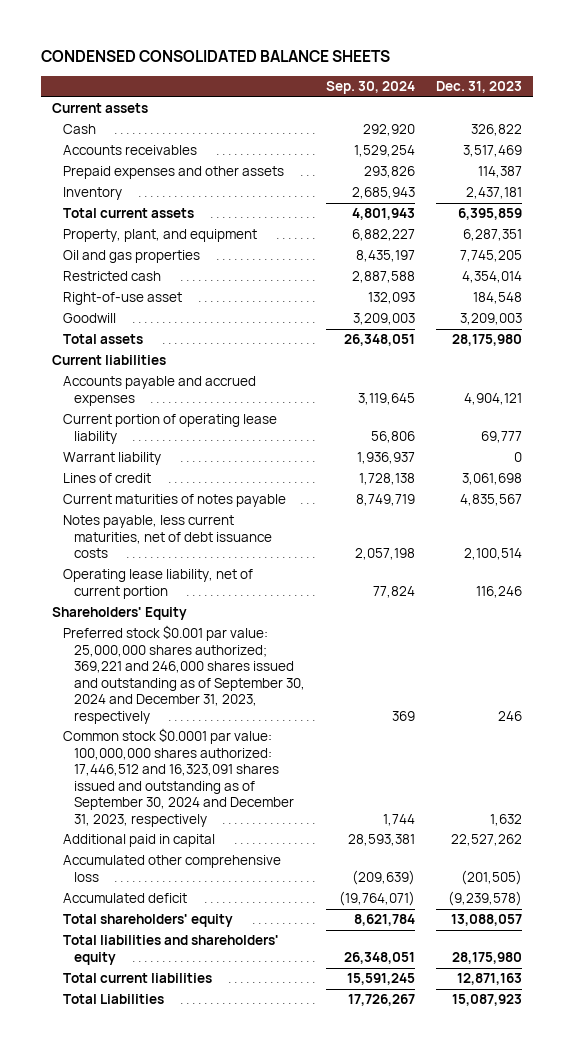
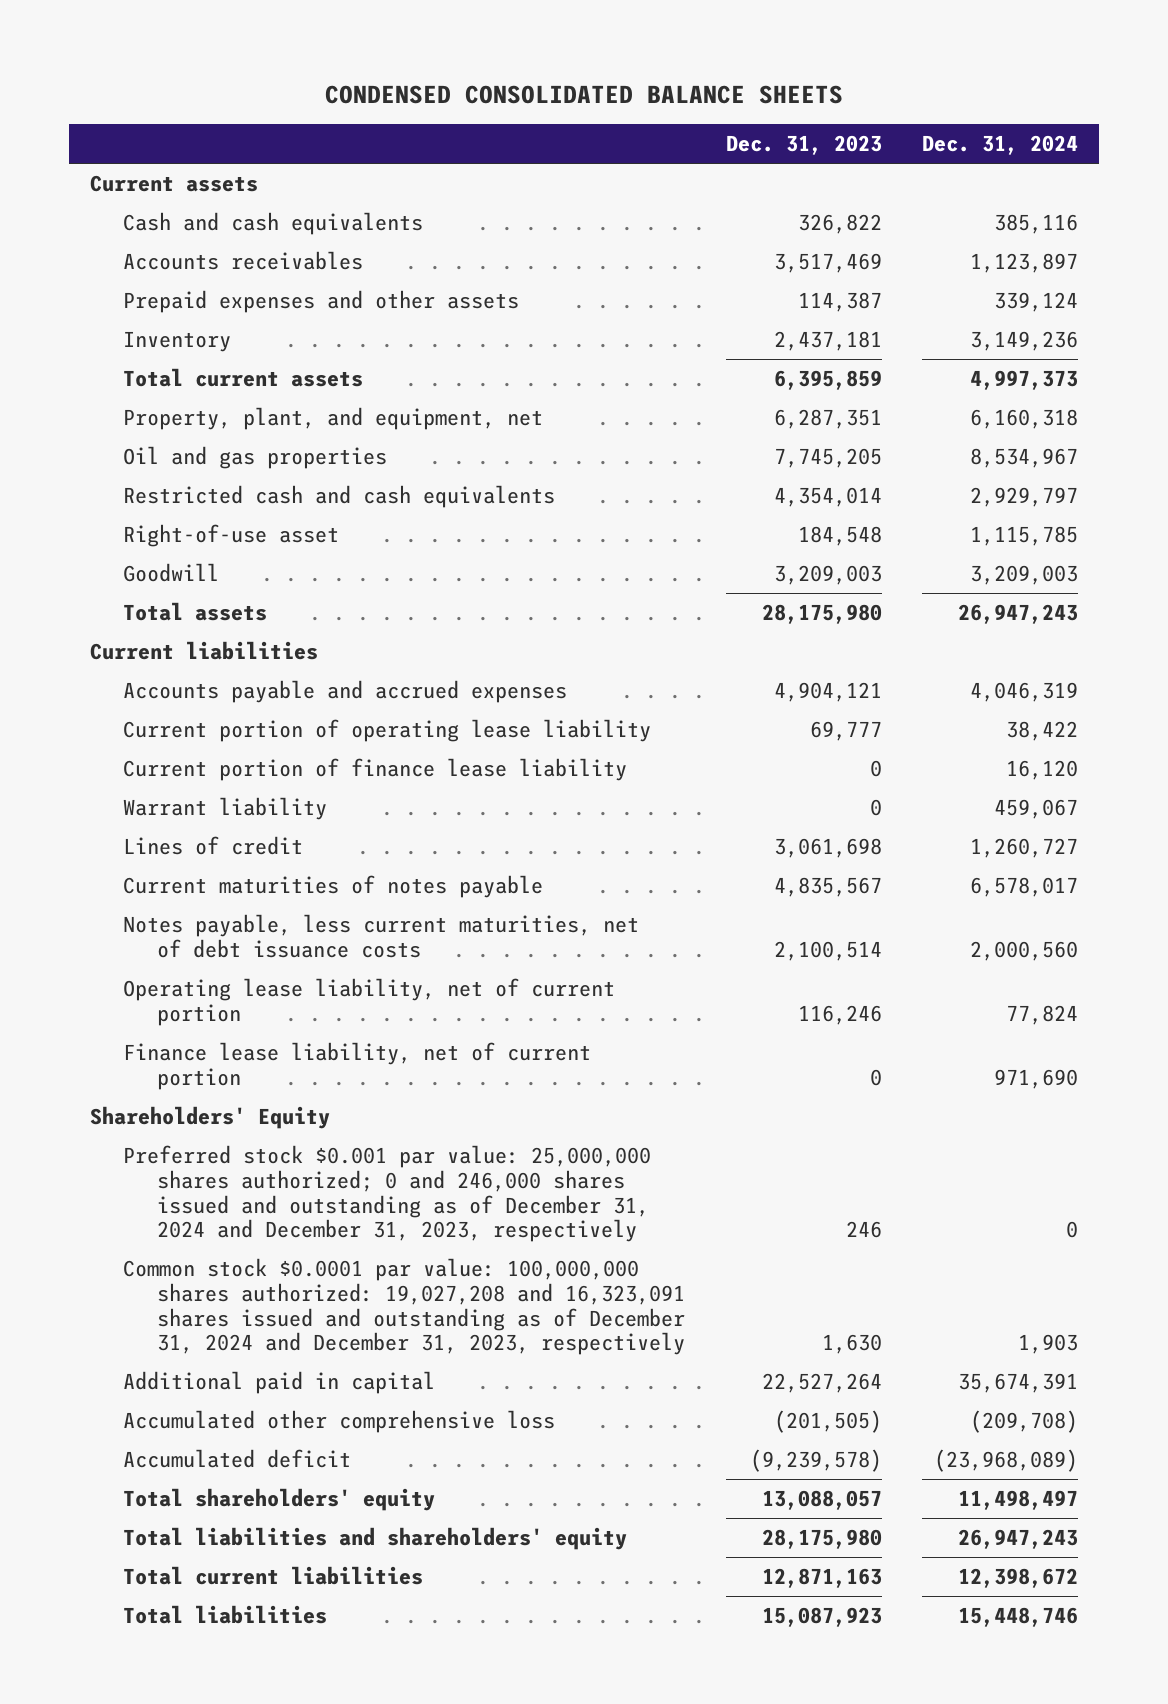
[326,81,416,95] Sep. 30, 2024 -> none
none -> [922,135,1079,156] Dec. 31, 2024
[62,124,96,135] Cash -> [123,212,424,236] Cash and cash equivalents
[62,229,257,243] Property, plant, and equipment -> [123,407,544,431] Property, plant, and equipment, net
[62,271,161,282] Restricted cash -> [123,485,556,509] Restricted cash and cash equivalents
none -> [123,758,628,782] Current portion of finance lease liability
none -> [123,1042,592,1090] Finance lease liability, net of current portion
[62,625,305,724] Preferred stock $0.001 par value: 25,000,000 shares authorized; 369,221 and 246,000 shares issued and outstanding as of September 30, 2024 and December 31, 2023, respectively -> [123,1145,652,1243] Preferred stock $0.001 par value: 25,000,000 shares authorized; 0 and 246,000 shares issued and outstanding as of December 31, 2024 and December 31, 2023, respectively
[62,728,294,827] Common stock $0.0001 par value: 100,000,000 shares authorized: 17,446,512 and 16,323,091 shares issued and outstanding as of September 30, 2024 and December 31, 2023, respectively -> [123,1258,685,1356] Common stock $0.0001 par value: 100,000,000 shares authorized: 19,027,208 and 16,323,091 shares issued and outstanding as of December 31, 2024 and December 31, 2023, respectively
[490,813,523,826] 1,632 -> [821,1334,882,1355] 1,630
[451,834,523,847] 22,527,262 -> [761,1373,882,1394] 22,527,264
[62,994,164,1005] Total Liabilities -> [123,1605,328,1625] Total liabilities

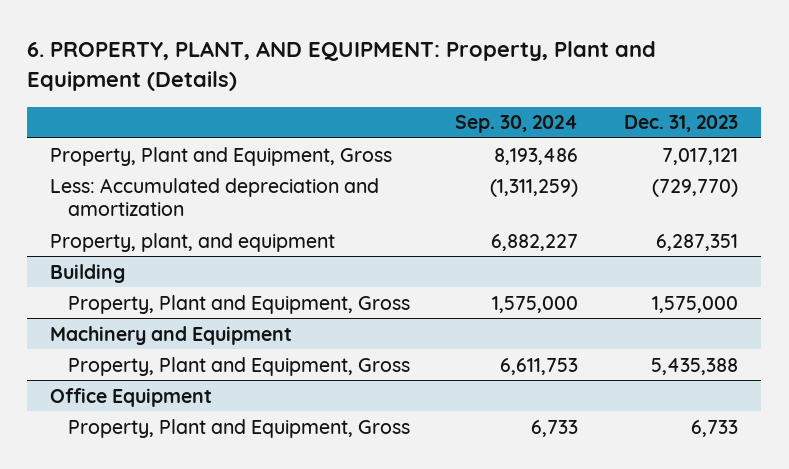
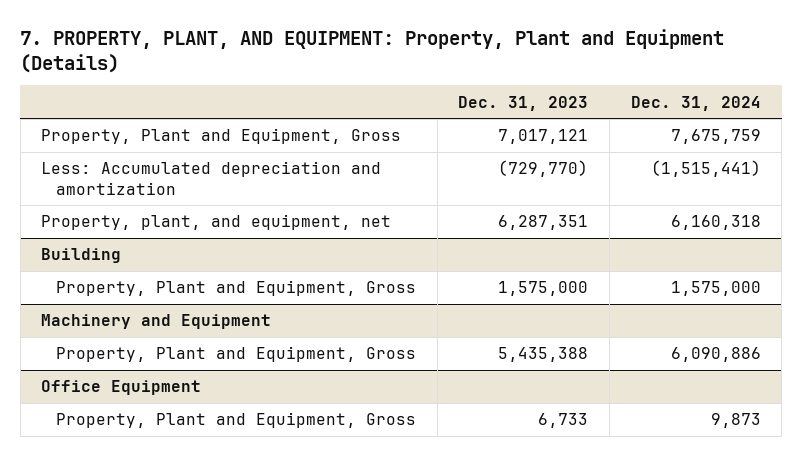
[27,41,657,92] 6. PROPERTY, PLANT, AND EQUIPMENT: Property, Plant and Equipment (Details) -> [20,28,725,73] 7. PROPERTY, PLANT, AND EQUIPMENT: Property, Plant and Equipment (Details)
[455,115,579,134] Sep. 30, 2024 -> none
none -> [630,95,761,111] Dec. 31, 2024
[50,232,336,252] Property, plant, and equipment -> [41,214,392,231] Property, plant, and equipment, net

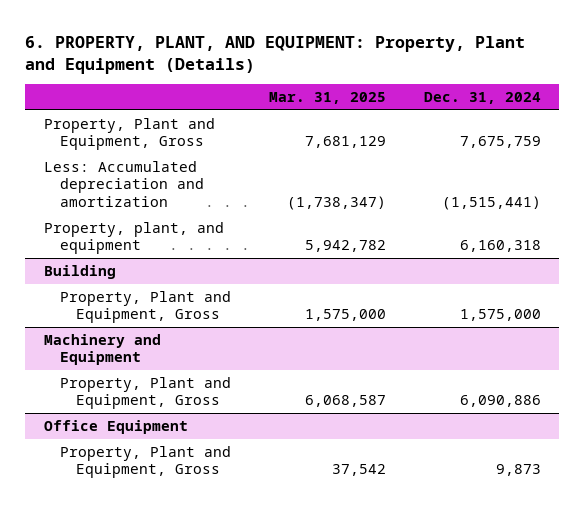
[20,28,725,73] 7. PROPERTY, PLANT, AND EQUIPMENT: Property, Plant and Equipment (Details) -> [25,35,526,74] 6. PROPERTY, PLANT, AND EQUIPMENT: Property, Plant and Equipment (Details)
[458,95,589,111] Dec. 31, 2023 -> none
none -> [268,92,386,105] Mar. 31, 2025
[41,214,392,231] Property, plant, and equipment, net -> [44,221,225,255] Property, plant, and equipment

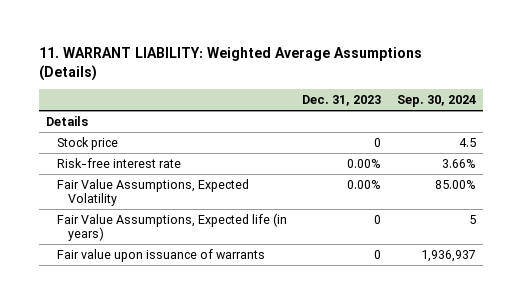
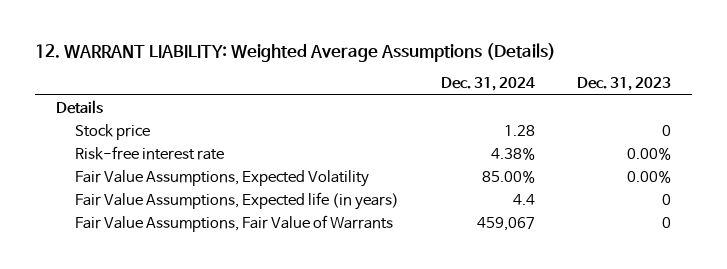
[38,46,422,81] 11. WARRANT LIABILITY: Weighted Average Assumptions (Details) -> [34,43,556,63] 12. WARRANT LIABILITY: Weighted Average Assumptions (Details)
[396,95,476,108] Sep. 30, 2024 -> none
none -> [441,77,536,92] Dec. 31, 2024
[57,248,266,262] Fair value upon issuance of warrants -> [74,214,393,232] Fair Value Assumptions, Fair Value of Warrants

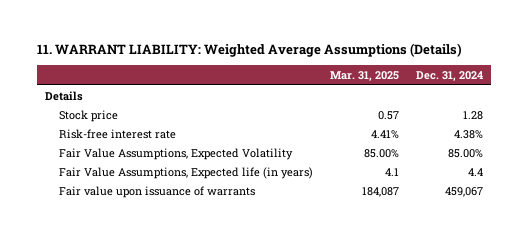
[34,43,556,63] 12. WARRANT LIABILITY: Weighted Average Assumptions (Details) -> [36,43,462,58] 11. WARRANT LIABILITY: Weighted Average Assumptions (Details)
[577,77,672,92] Dec. 31, 2023 -> none
none -> [330,71,400,82] Mar. 31, 2025
[74,214,393,232] Fair Value Assumptions, Fair Value of Warrants -> [59,185,256,198] Fair value upon issuance of warrants

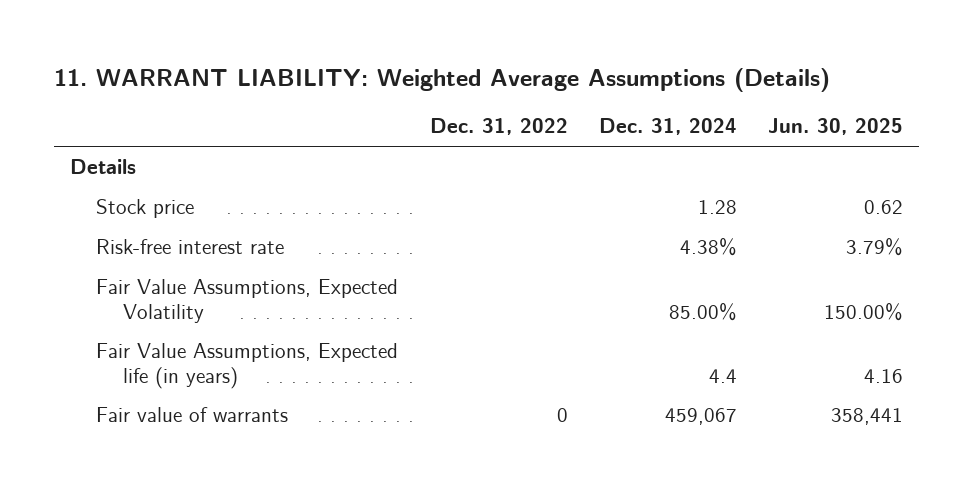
[330,71,400,82] Mar. 31, 2025 -> none
none -> [429,118,568,136] Dec. 31, 2022
none -> [768,118,904,136] Jun. 30, 2025
[59,185,256,198] Fair value upon issuance of warrants -> [96,407,289,423] Fair value of warrants

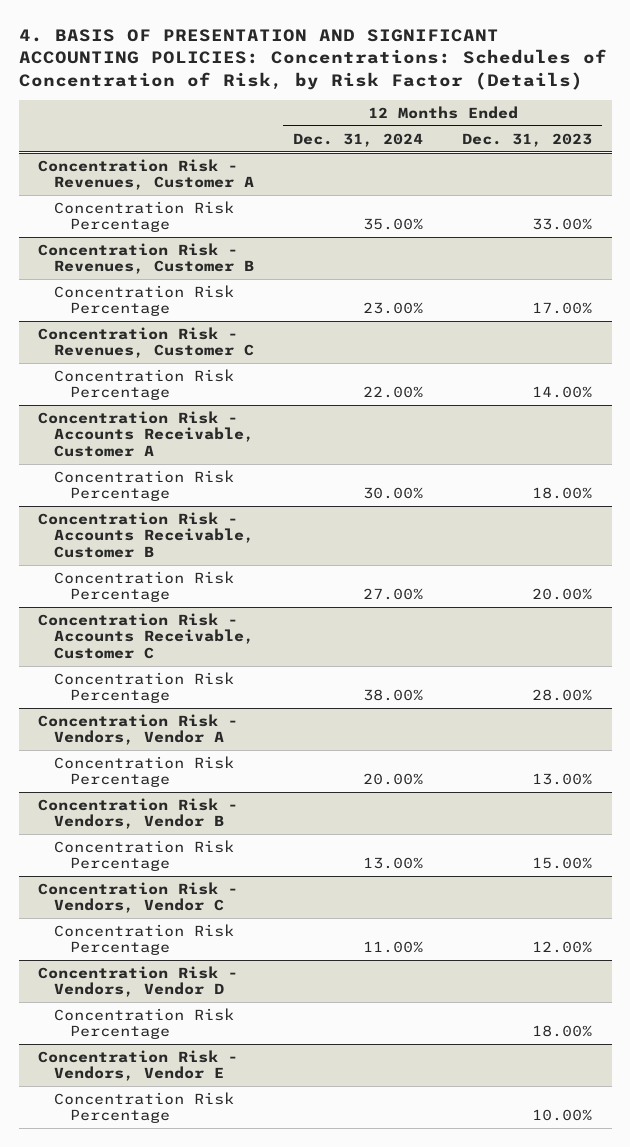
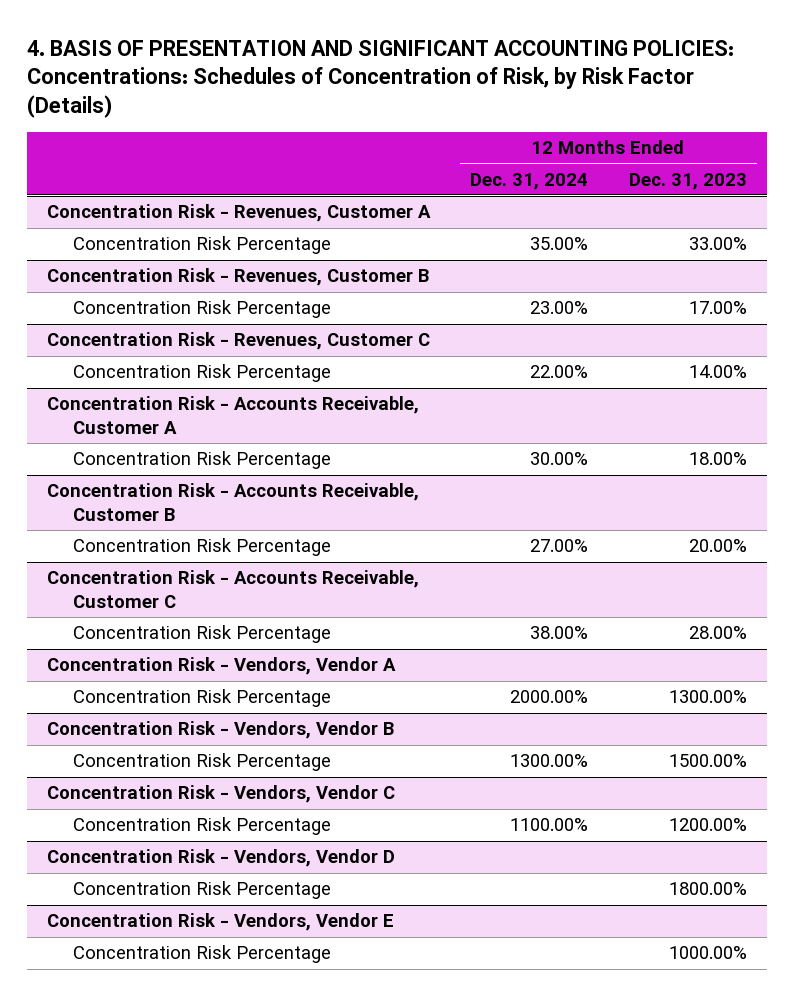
[362,773,423,786] 20.00% -> [510,690,589,704] 2000.00%
[532,773,593,786] 13.00% -> [668,690,747,704] 1300.00%
[362,857,423,870] 13.00% -> [510,754,589,768] 1300.00%
[532,857,593,870] 15.00% -> [668,754,747,768] 1500.00%
[362,941,423,954] 11.00% -> [510,818,589,832] 1100.00%
[532,941,593,954] 12.00% -> [668,818,747,832] 1200.00%
[532,1025,593,1038] 18.00% -> [668,882,747,896] 1800.00%
[532,1109,593,1122] 10.00% -> [668,946,747,960] 1000.00%

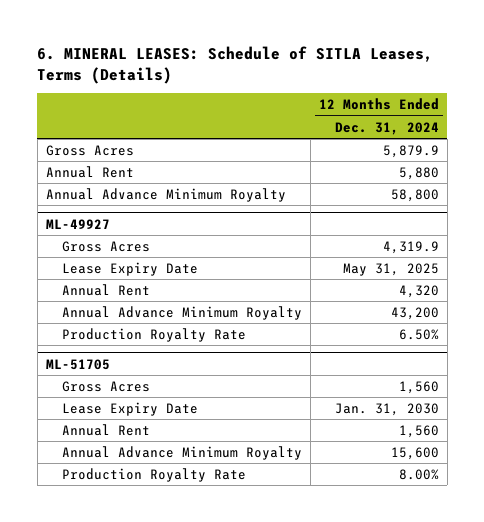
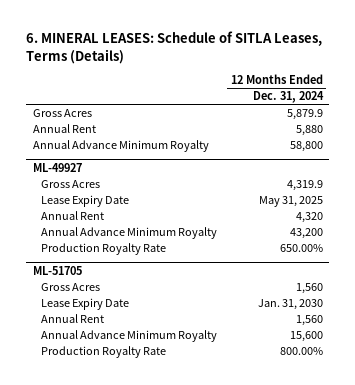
[398,329,439,341] 6.50% -> [279,244,323,253] 650.00%
[398,469,439,481] 8.00% -> [279,347,323,356] 800.00%

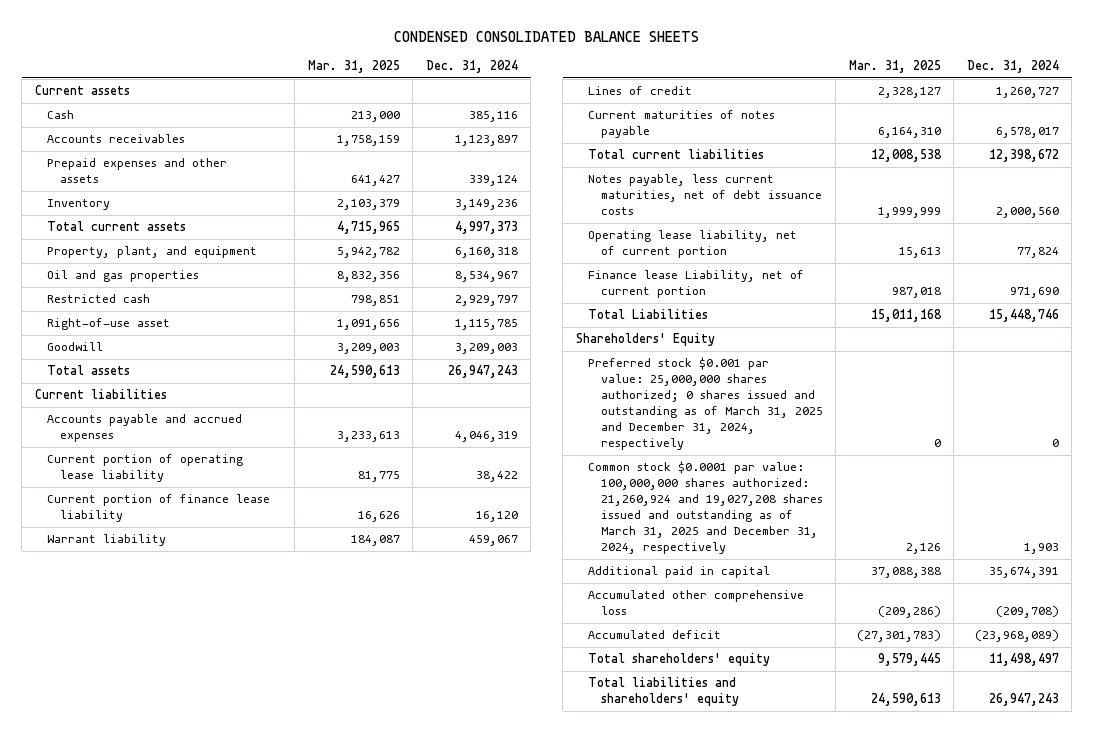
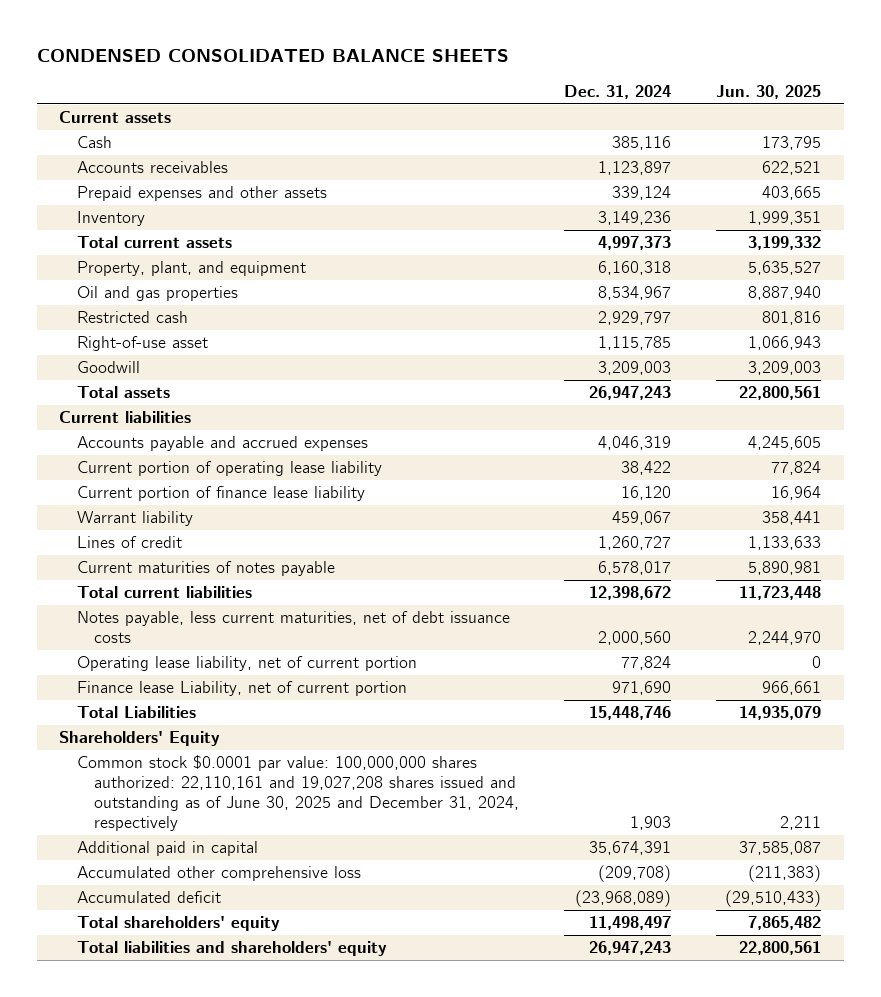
[307,60,400,74] Mar. 31, 2025 -> none
none -> [716,84,822,99] Jun. 30, 2025
[588,357,823,451] Preferred stock $0.001 par value: 25,000,000 shares authorized; 0 shares issued and outstanding as of March 31, 2025 and December 31, 2024, respectively -> none
[588,461,823,555] Common stock $0.0001 par value: 100,000,000 shares authorized: 21,260,924 and 19,027,208 shares issued and outstanding as of March 31, 2025 and December 31, 2024, respectively -> [76,755,520,832] Common stock $0.0001 par value: 100,000,000 shares authorized: 22,110,161 and 19,027,208 shares issued and outstanding as of June 30, 2025 and December 31, 2024, respectively

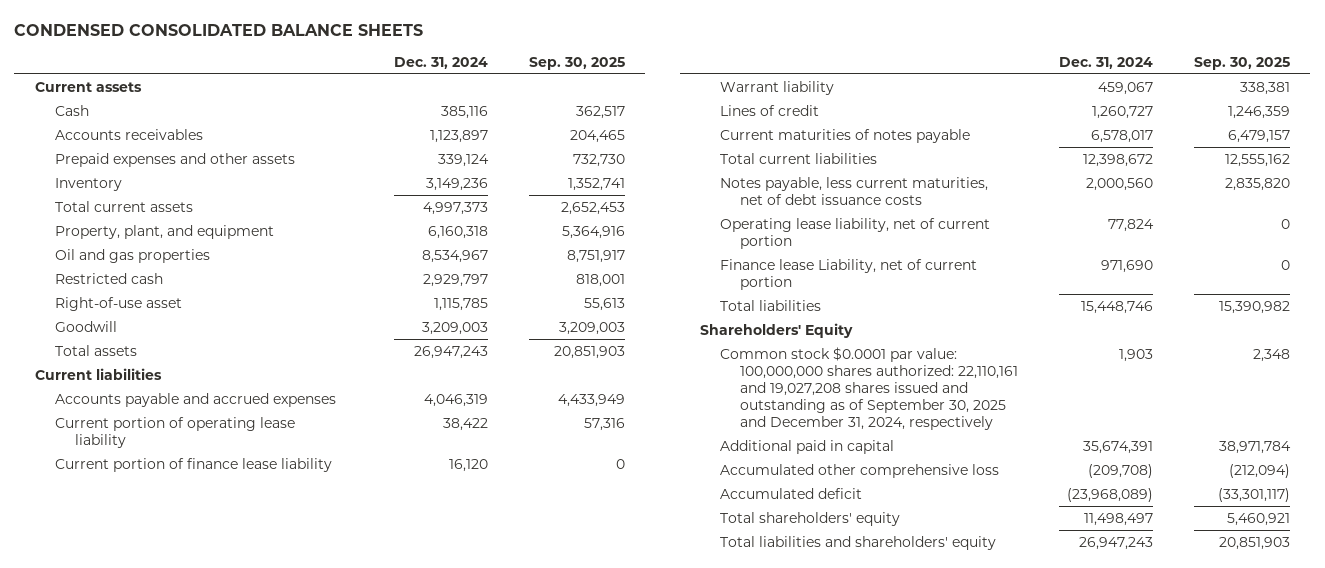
[716,84,822,99] Jun. 30, 2025 -> none
none -> [528,56,625,70] Sep. 30, 2025
[76,706,196,719] Total Liabilities -> [720,299,822,311] Total liabilities
[76,755,520,832] Common stock $0.0001 par value: 100,000,000 shares authorized: 22,110,161 and 19,027,208 shares issued and outstanding as of June 30, 2025 and December 31, 2024, respectively -> [720,346,1019,431] Common stock $0.0001 par value: 100,000,000 shares authorized: 22,110,161 and 19,027,208 shares issued and outstanding as of September 30, 2025 and December 31, 2024, respectively

